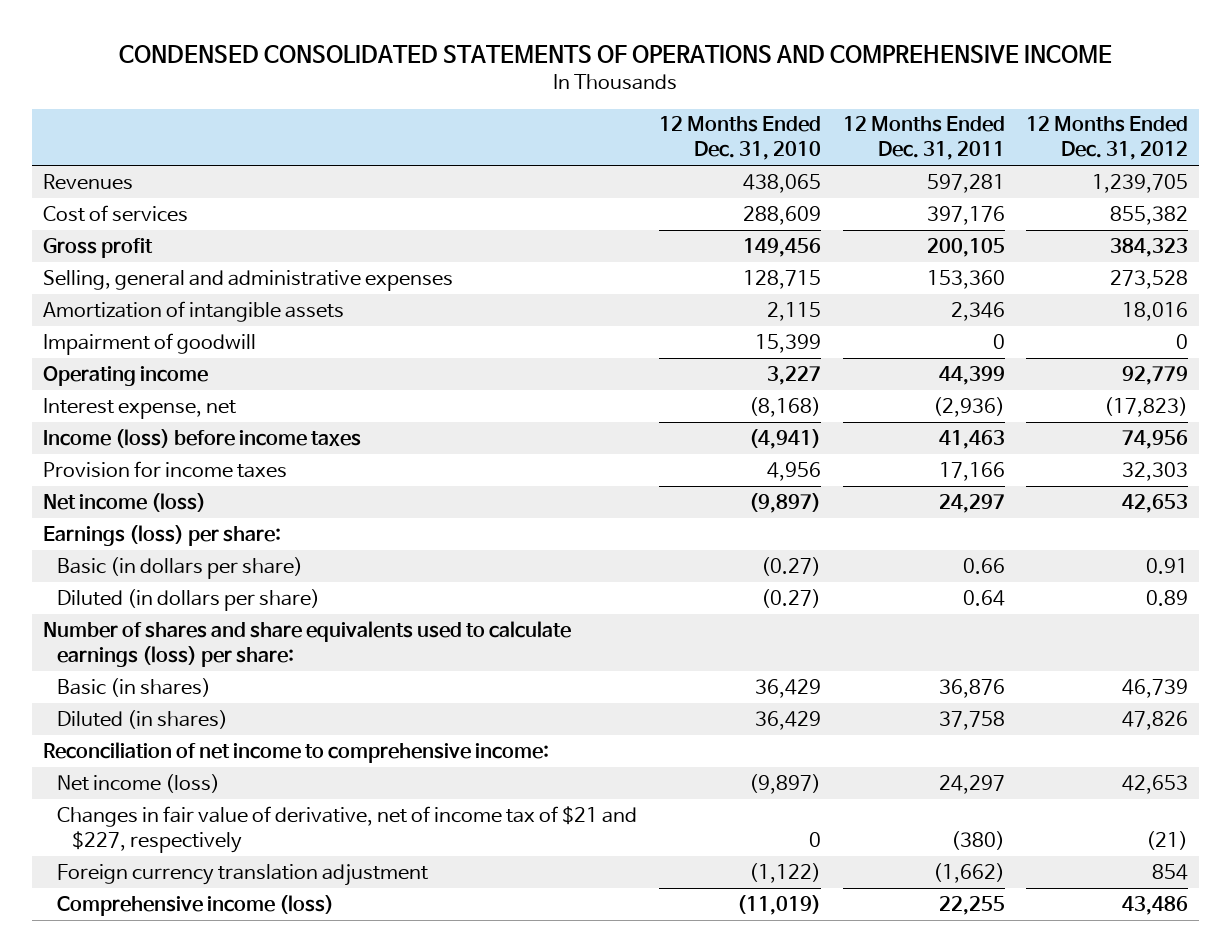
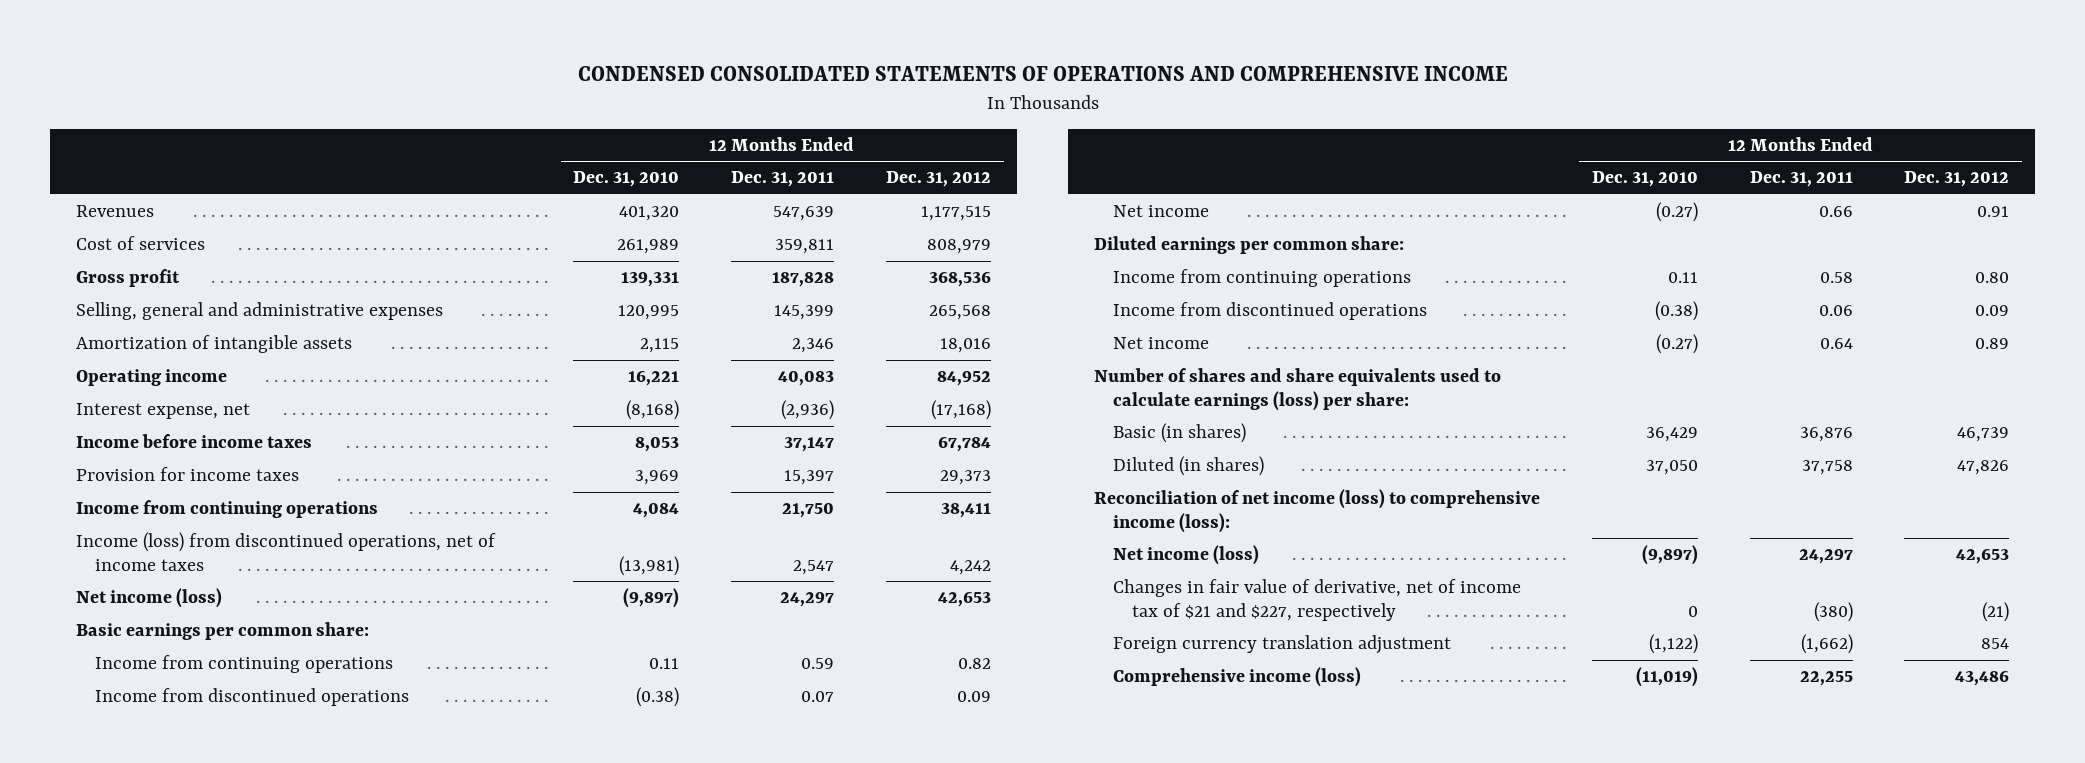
[742,173,821,193] 438,065 -> [619,206,680,222] 401,320
[926,173,1005,193] 597,281 -> [773,206,835,222] 547,639
[1092,173,1189,193] 1,239,705 -> [921,206,992,222] 1,177,515
[742,205,821,225] 288,609 -> [617,239,680,255] 261,989
[926,205,1005,225] 397,176 -> [775,239,835,255] 359,811
[1110,205,1189,225] 855,382 -> [927,239,992,255] 808,979
[742,237,821,257] 149,456 -> [621,272,680,288] 139,331
[926,237,1005,257] 200,105 -> [772,272,835,288] 187,828
[1110,237,1189,257] 384,323 -> [929,272,992,288] 368,536
[742,269,821,289] 128,715 -> [618,305,680,321] 120,995
[926,269,1005,289] 153,360 -> [774,305,835,321] 145,399
[1110,269,1189,289] 273,528 -> [929,305,992,321] 265,568
[42,332,256,355] Impairment of goodwill -> none
[766,365,821,385] 3,227 -> [628,371,680,387] 16,221
[938,365,1005,385] 44,399 -> [778,371,835,387] 40,083
[1122,365,1189,385] 92,779 -> [937,371,992,387] 84,952
[1104,396,1189,417] (17,823) -> [931,400,992,421] (17,168)
[42,428,361,448] Income (loss) before income taxes -> [75,434,312,449] Income before income taxes
[748,428,821,449] (4,941) -> [635,437,680,453] 8,053
[938,429,1005,449] 41,463 -> [784,437,835,453] 37,147
[1122,429,1189,449] 74,956 -> [938,437,992,453] 67,784
[766,461,821,481] 4,956 -> [635,470,680,486] 3,969
[938,461,1005,481] 17,166 -> [784,470,835,486] 15,397
[1122,461,1189,481] 32,303 -> [940,470,992,486] 29,373
none -> [75,500,378,519] Income from continuing operations
none -> [75,532,496,571] Income (loss) from discontinued operations, net of income taxes
[42,524,281,546] Earnings (loss) per share: -> [75,622,369,641] Basic earnings per common share:
none -> [94,655,393,674] Income from continuing operations
none -> [94,688,409,707] Income from discontinued operations
[57,556,304,579] Basic (in dollars per share) -> [1112,205,1209,218] Net income
none -> [1093,236,1404,255] Diluted earnings per common share:
none -> [1112,269,1411,288] Income from continuing operations
none -> [1112,302,1427,321] Income from discontinued operations
[57,588,321,611] Diluted (in dollars per share) -> [1112,337,1209,350] Net income
[754,710,821,730] 36,429 -> [1645,460,1698,476] 37,050
[42,741,549,763] Reconciliation of net income to comprehensive income: -> [1093,489,1540,533] Reconciliation of net income (loss) to comprehensive income (loss):

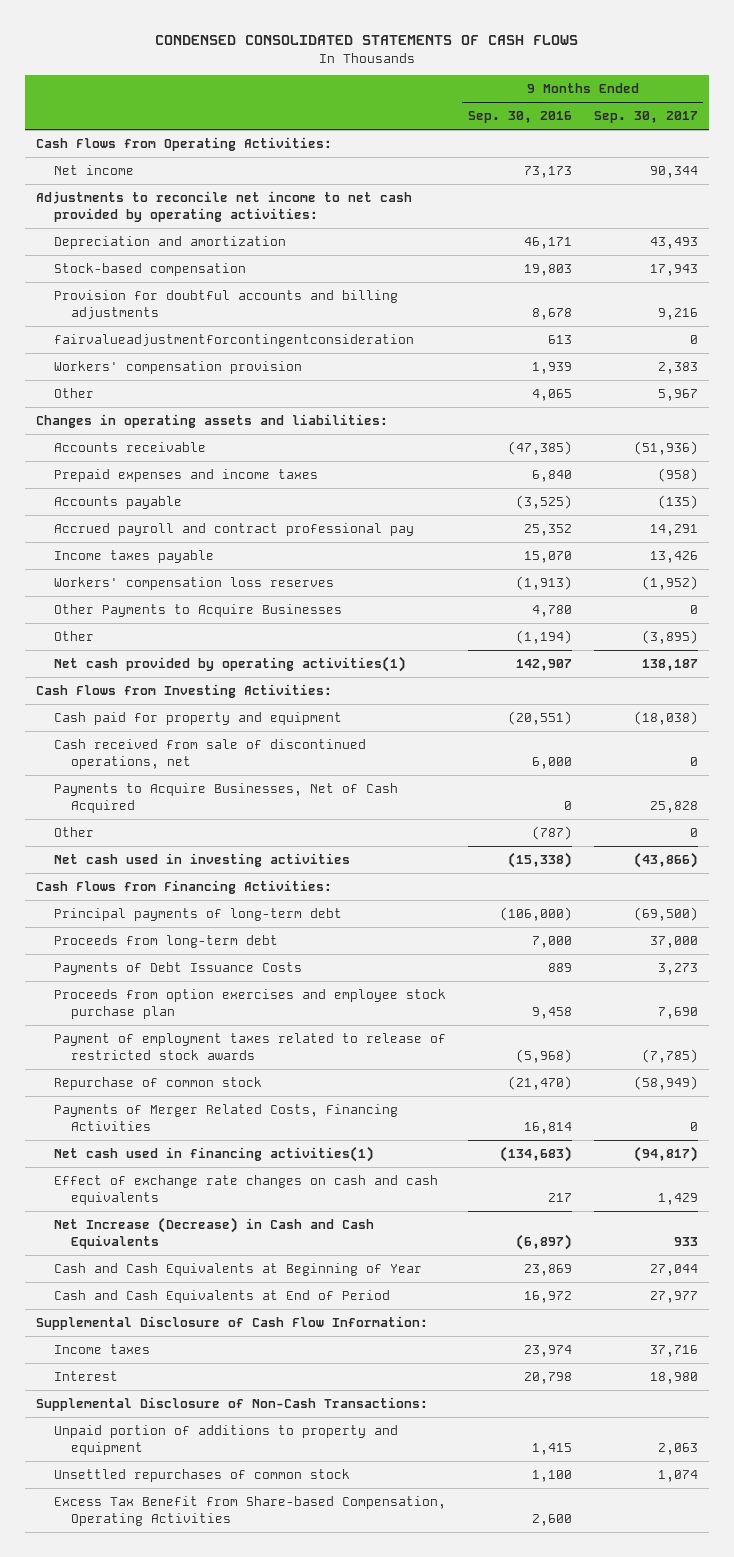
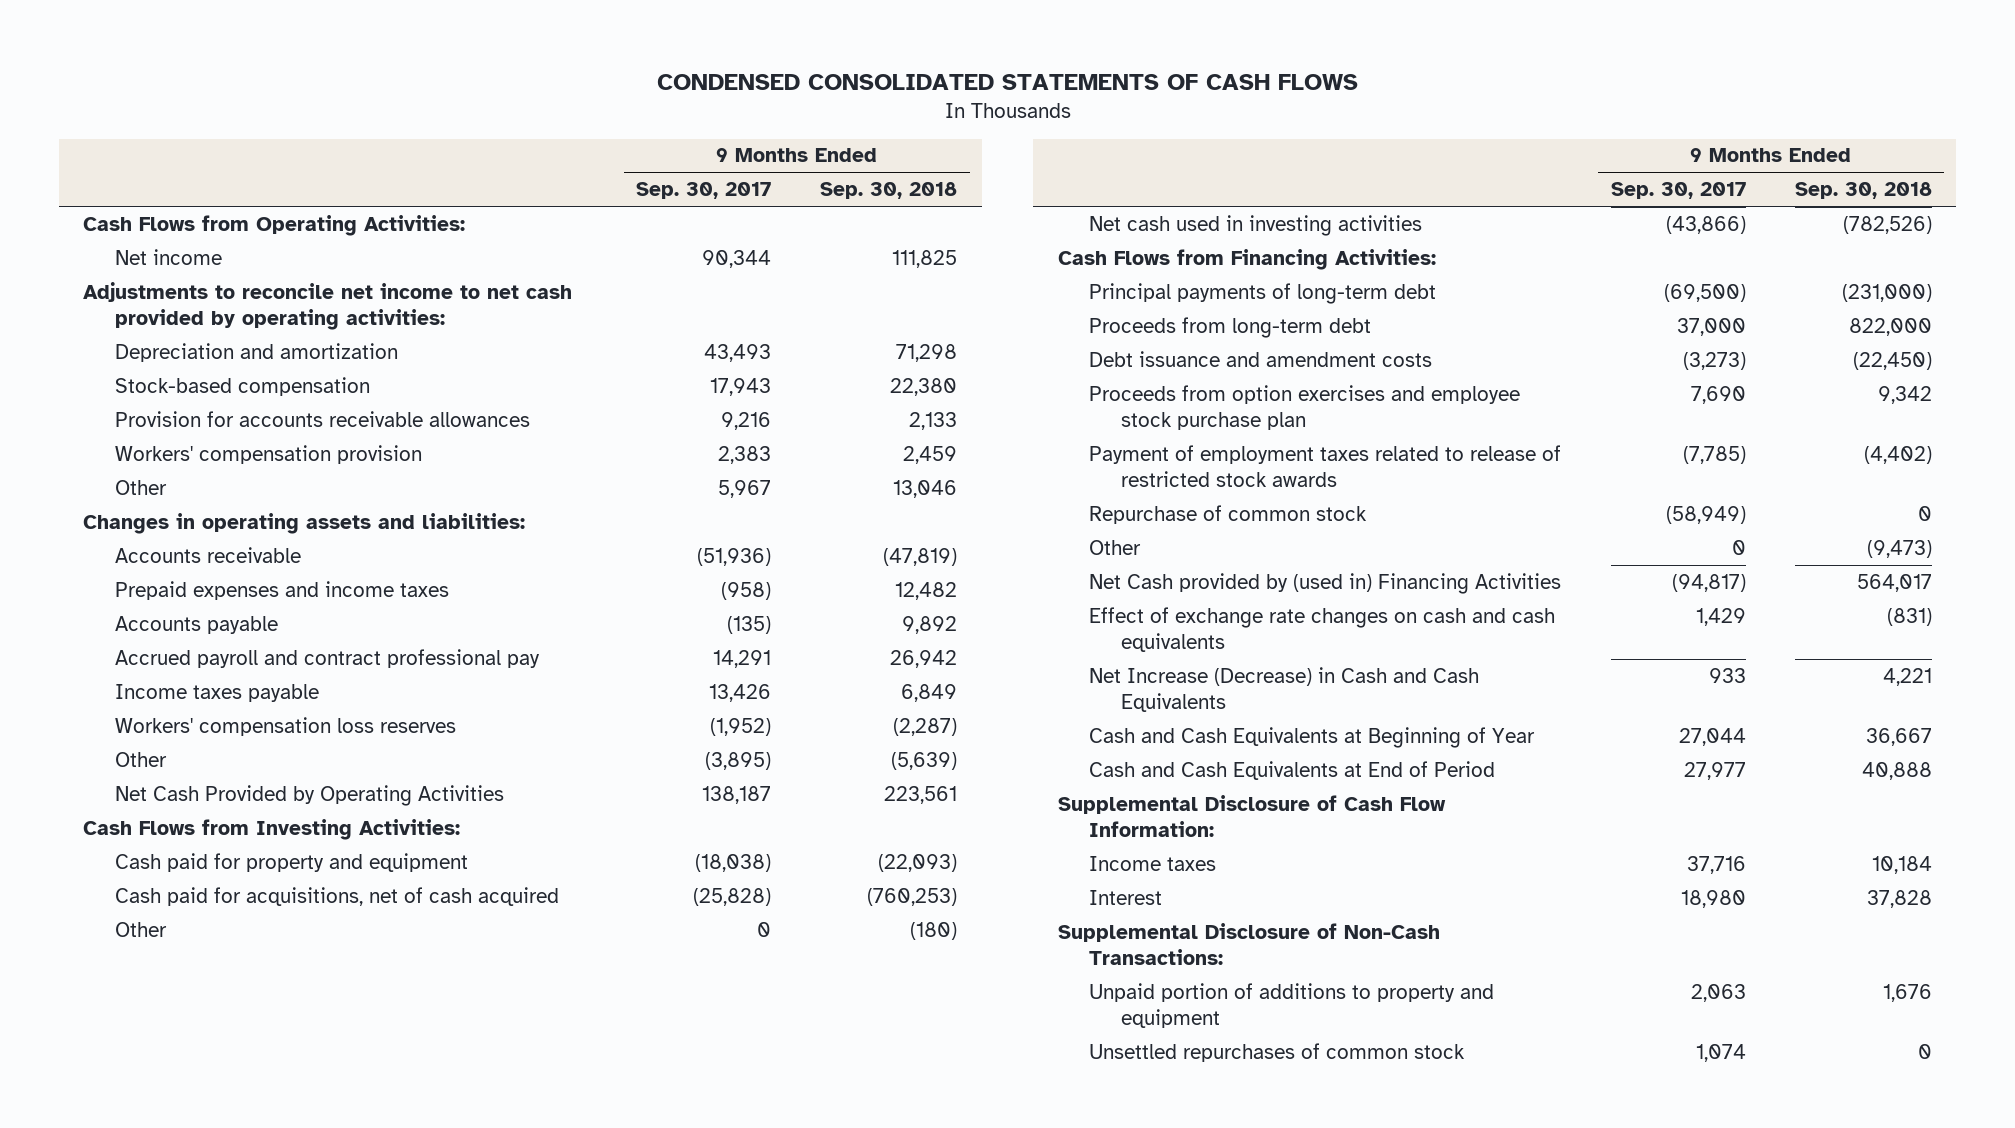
[467,111,572,124] Sep. 30, 2016 -> none
none -> [820,182,958,200] Sep. 30, 2018
[53,333,414,347] fairvalueadjustmentforcontingentconsideration -> none
[53,289,398,319] Provision for doubtful accounts and billing adjustments -> [114,410,530,427] Provision for accounts receivable allowances
[53,603,342,617] Other Payments to Acquire Businesses -> none
[53,655,406,672] Net cash provided by operating activities(1) -> [114,784,504,806] Net Cash Provided by Operating Activities
[53,738,366,769] Cash received from sale of discontinued operations, net -> none
[53,782,398,813] Payments to Acquire Businesses, Net of Cash Acquired -> [114,886,559,906] Cash paid for acquisitions, net of cash acquired
[649,800,698,813] 25,828 -> [693,887,772,906] (25,828)
[53,961,302,975] Payments of Debt Issuance Costs -> [1089,350,1433,367] Debt issuance and amendment costs
[657,962,698,975] 3,273 -> [1682,351,1746,370] (3,273)
[53,1103,398,1131] Payments of Merger Related Costs, Financing Activities -> none
none -> [1089,539,1142,555] Other
[53,1145,374,1162] Net cash used in financing activities(1) -> [1089,572,1562,594] Net Cash provided by (used in) Financing Activities
[53,1495,446,1526] Excess Tax Benefit from Share-based Compensation, Operating Activities -> none

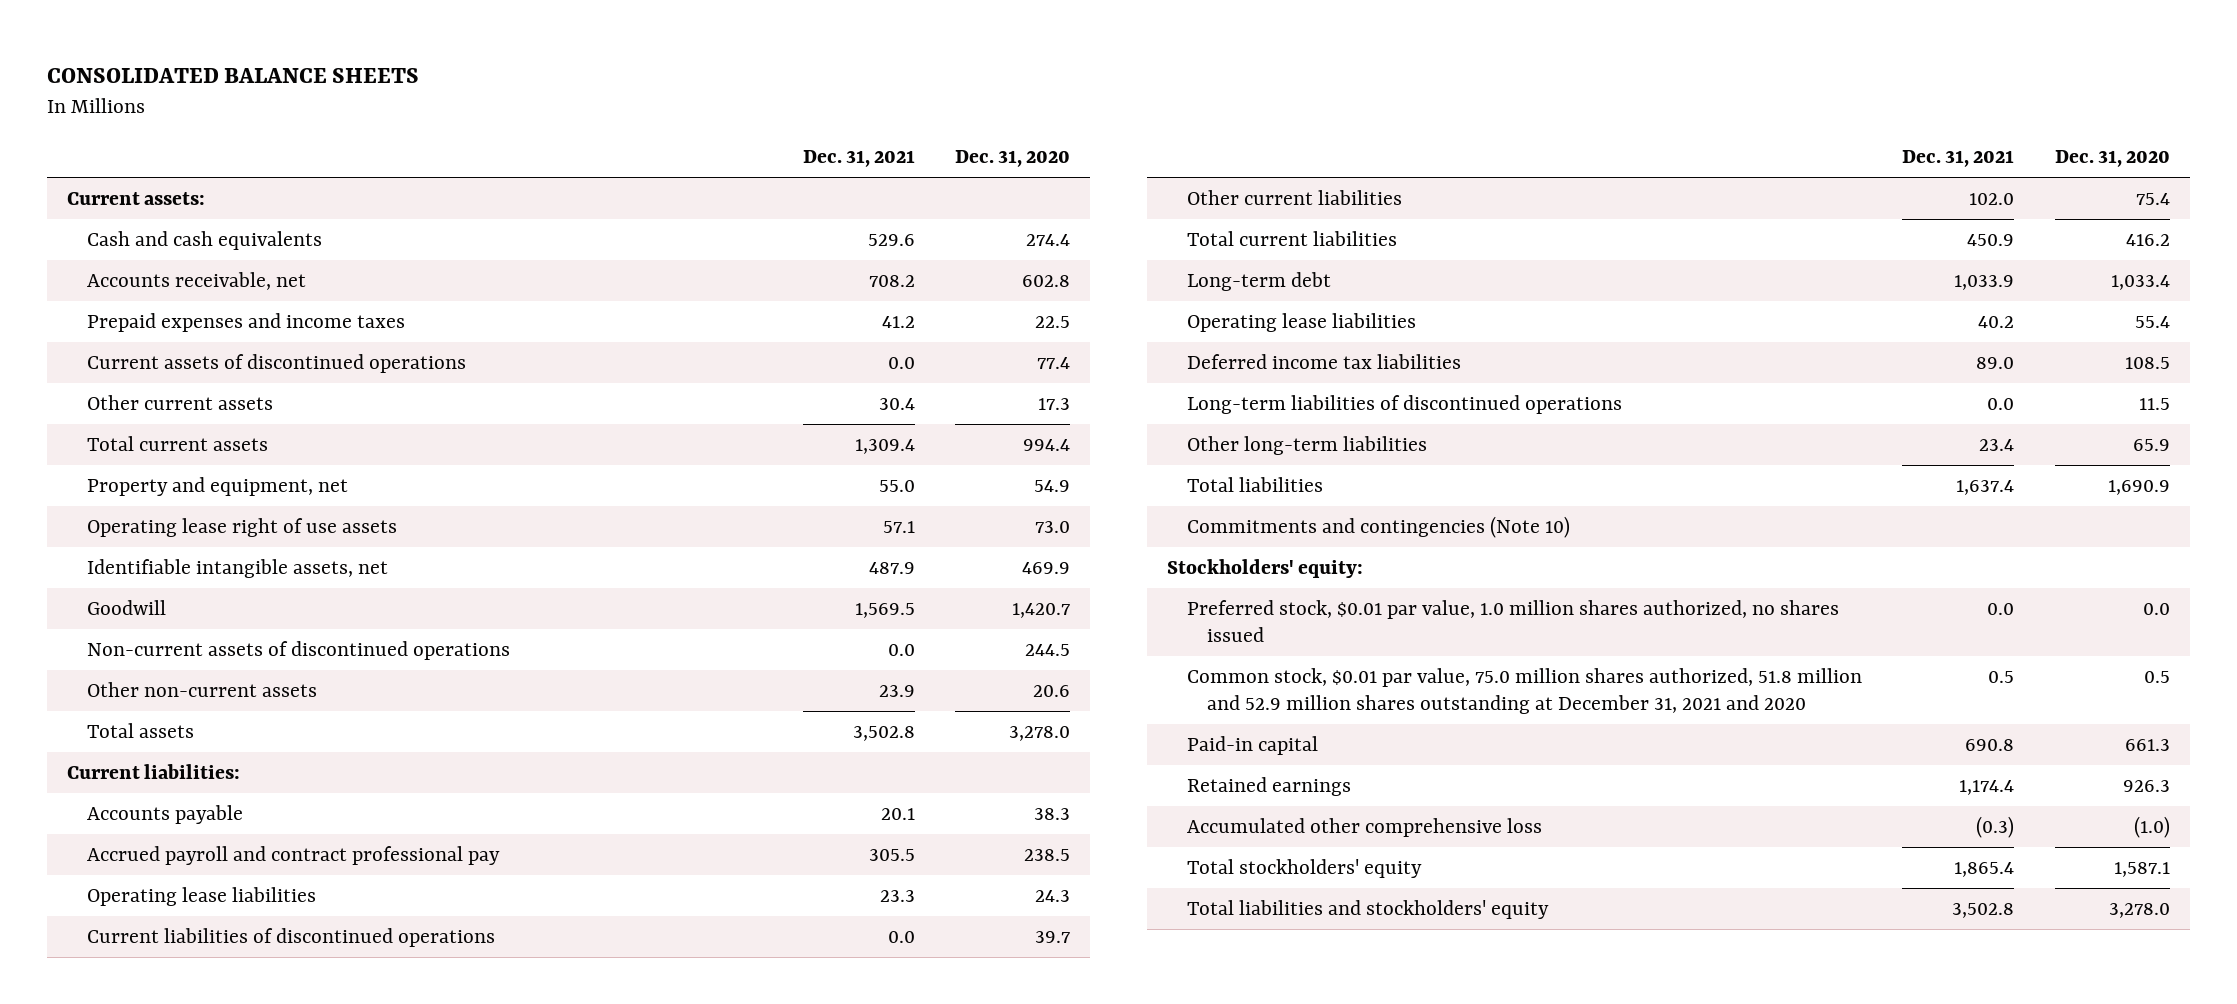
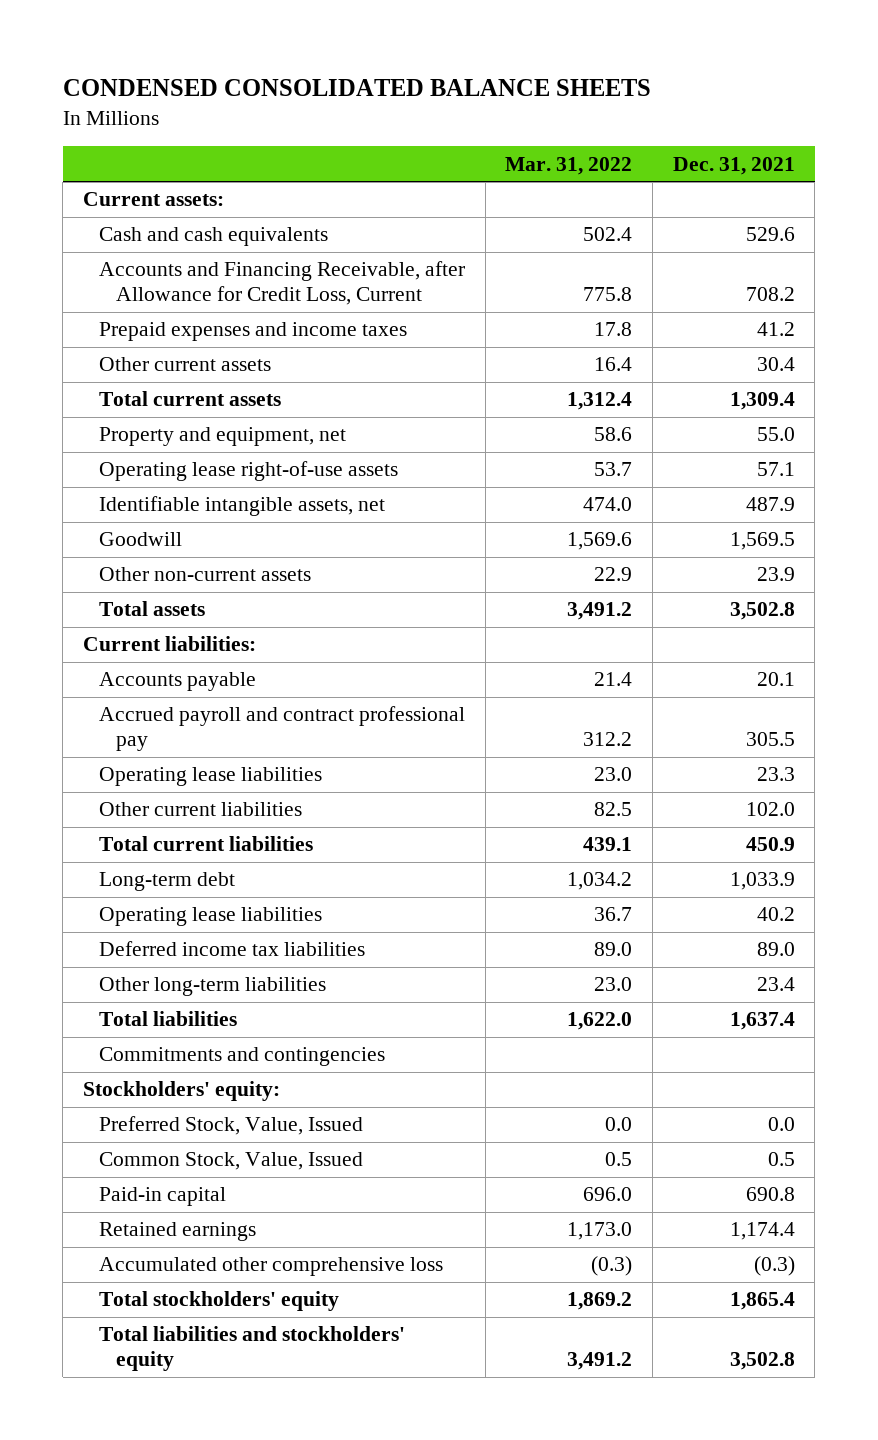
[47,67,420,83] CONSOLIDATED BALANCE SHEETS -> [62,79,651,97] CONDENSED CONSOLIDATED BALANCE SHEETS
[954,150,1070,168] Dec. 31, 2020 -> none
none -> [505,156,633,175] Mar. 31, 2022
[87,272,307,291] Accounts receivable, net -> [99,261,466,306] Accounts and Financing Receivable, after Allowance for Credit Loss, Current
[87,354,467,374] Current assets of discontinued operations -> none
[87,518,398,538] Operating lease right of use assets -> [99,461,399,482] Operating lease right-of-use assets
[87,641,511,661] Non-current assets of discontinued operations -> none
[87,928,496,948] Current liabilities of discontinued operations -> none
[1187,395,1623,415] Long-term liabilities of discontinued operations -> none
[1187,516,1571,539] Commitments and contingencies (Note 10) -> [99,1047,386,1067] Commitments and contingencies
[1187,600,1840,643] Preferred stock, $0.01 par value, 1.0 million shares authorized, no shares issued -> [99,1116,364,1136] Preferred Stock, Value, Issued
[1187,668,1863,715] Common stock, $0.01 par value, 75.0 million shares authorized, 51.8 million and 52.9 million shares outstanding at December 31, 2021 and 2020 -> [99,1152,364,1171] Common Stock, Value, Issued

